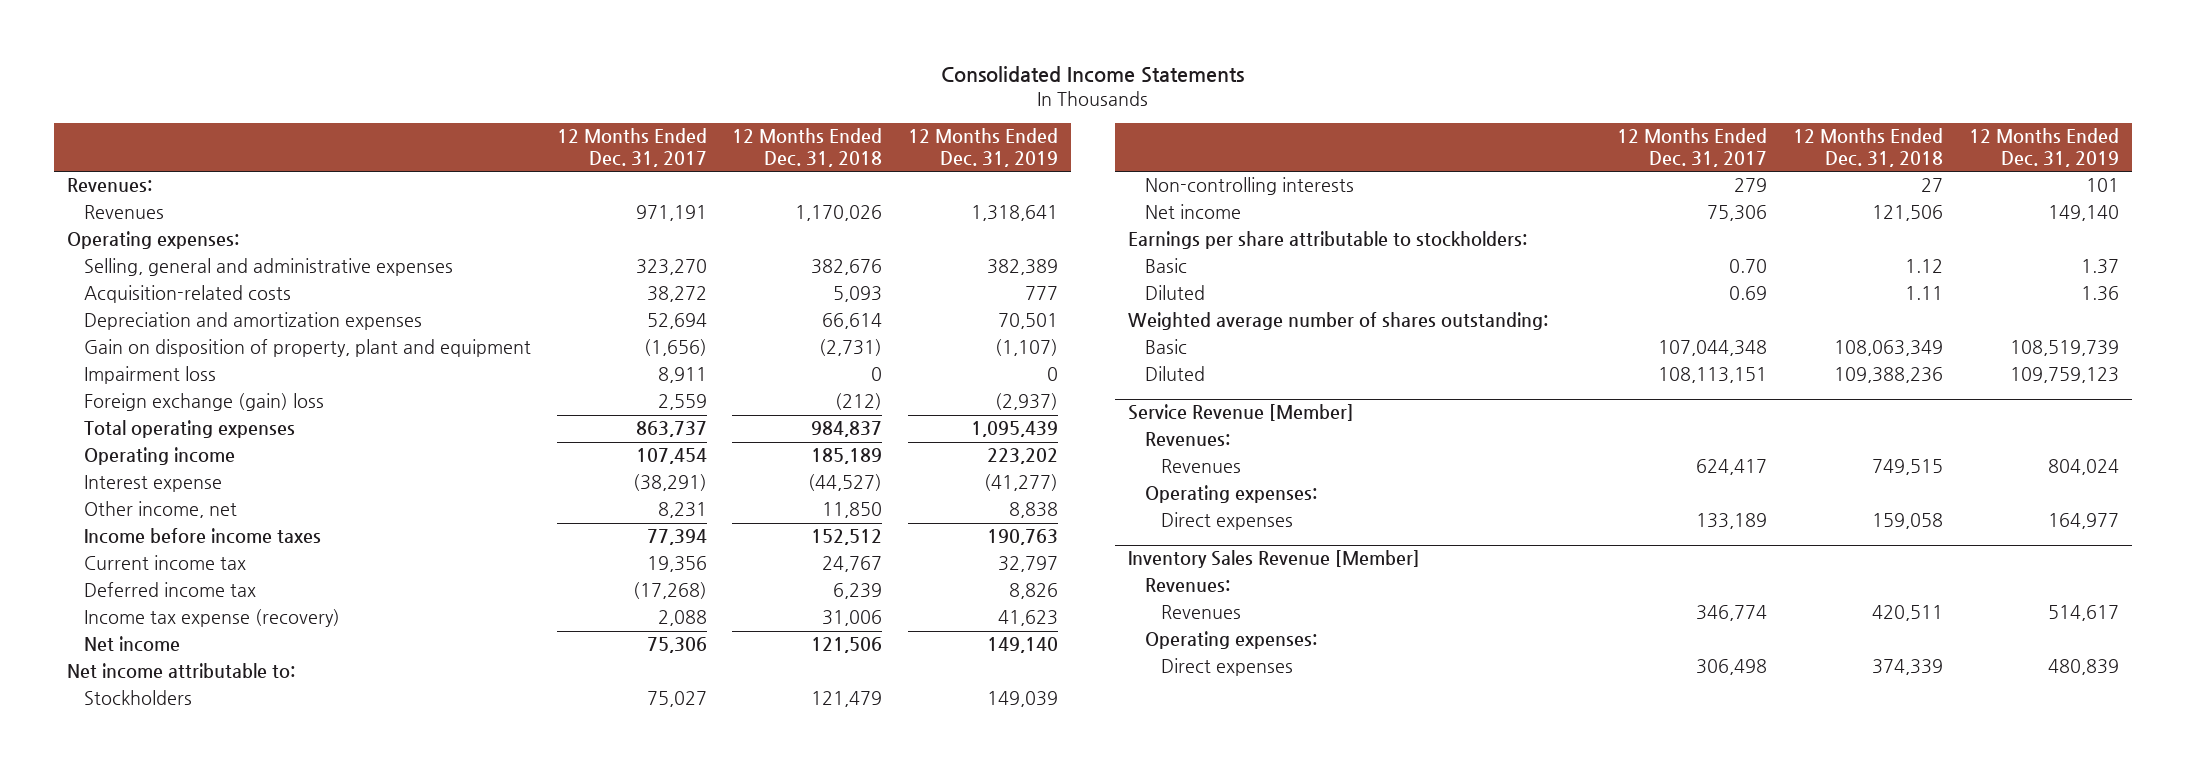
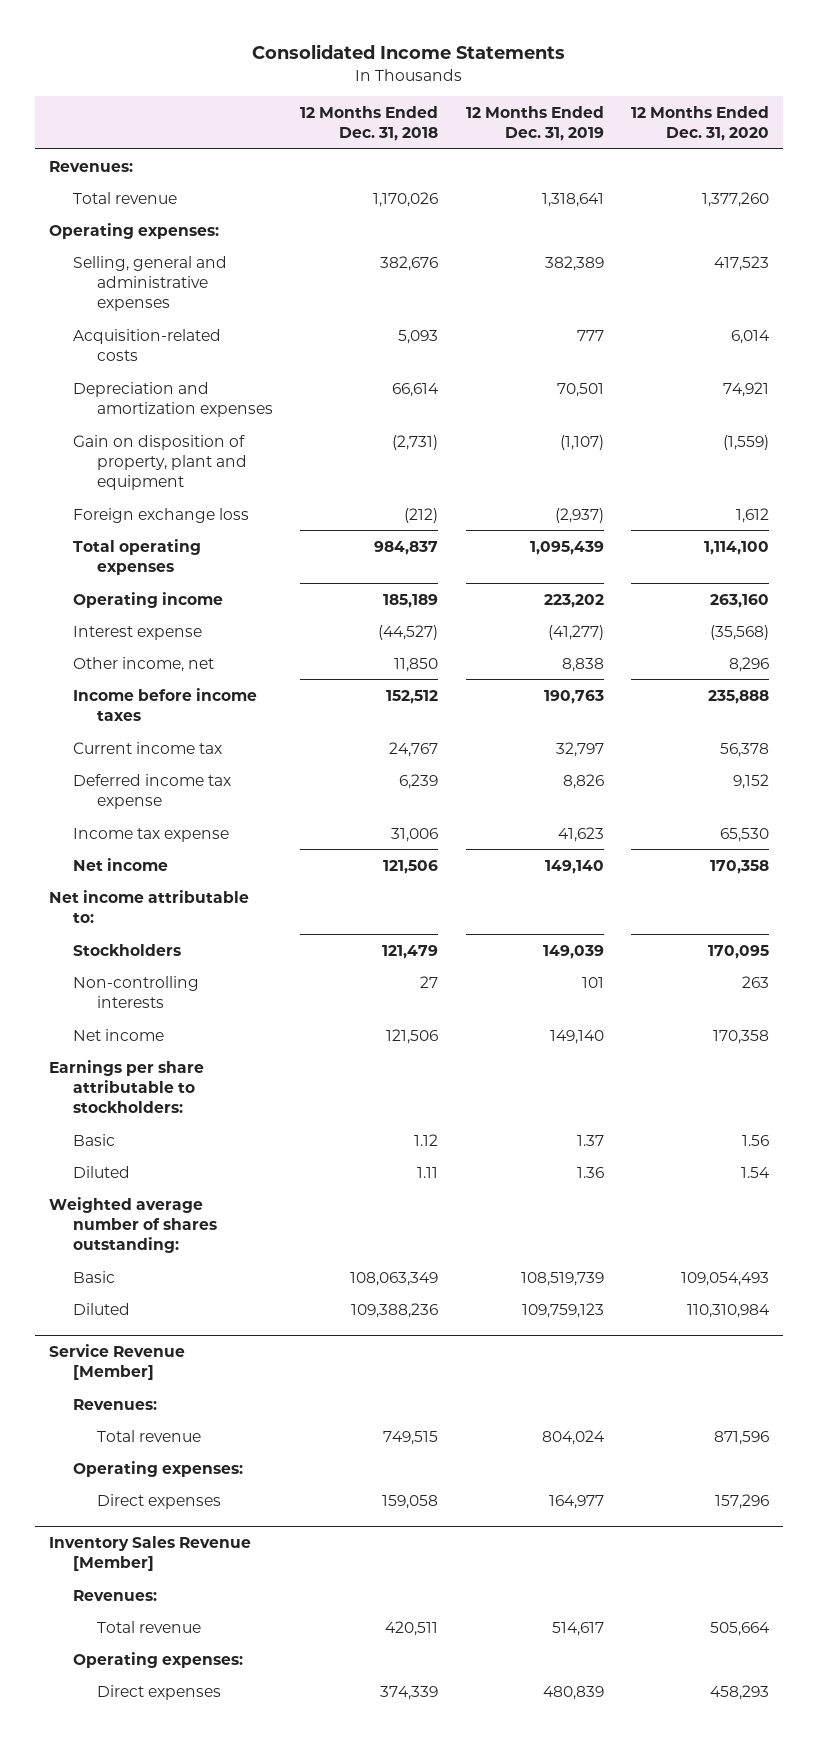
[556,127,707,167] 12 Months Ended Dec. 31, 2017 -> none
none -> [630,105,769,142] 12 Months Ended Dec. 31, 2020
[83,205,164,220] Revenues -> [72,191,177,204] Total revenue
[83,366,216,385] Impairment loss -> none
[83,393,324,412] Foreign exchange (gain) loss -> [72,507,249,523] Foreign exchange loss
[83,582,256,598] Deferred income tax -> [72,773,231,809] Deferred income tax expense
[83,609,340,628] Income tax expense (recovery) -> [72,827,229,842] Income tax expense
[1161,459,1242,474] Revenues -> [96,1429,201,1442] Total revenue
[1161,605,1242,620] Revenues -> [96,1620,201,1633] Total revenue

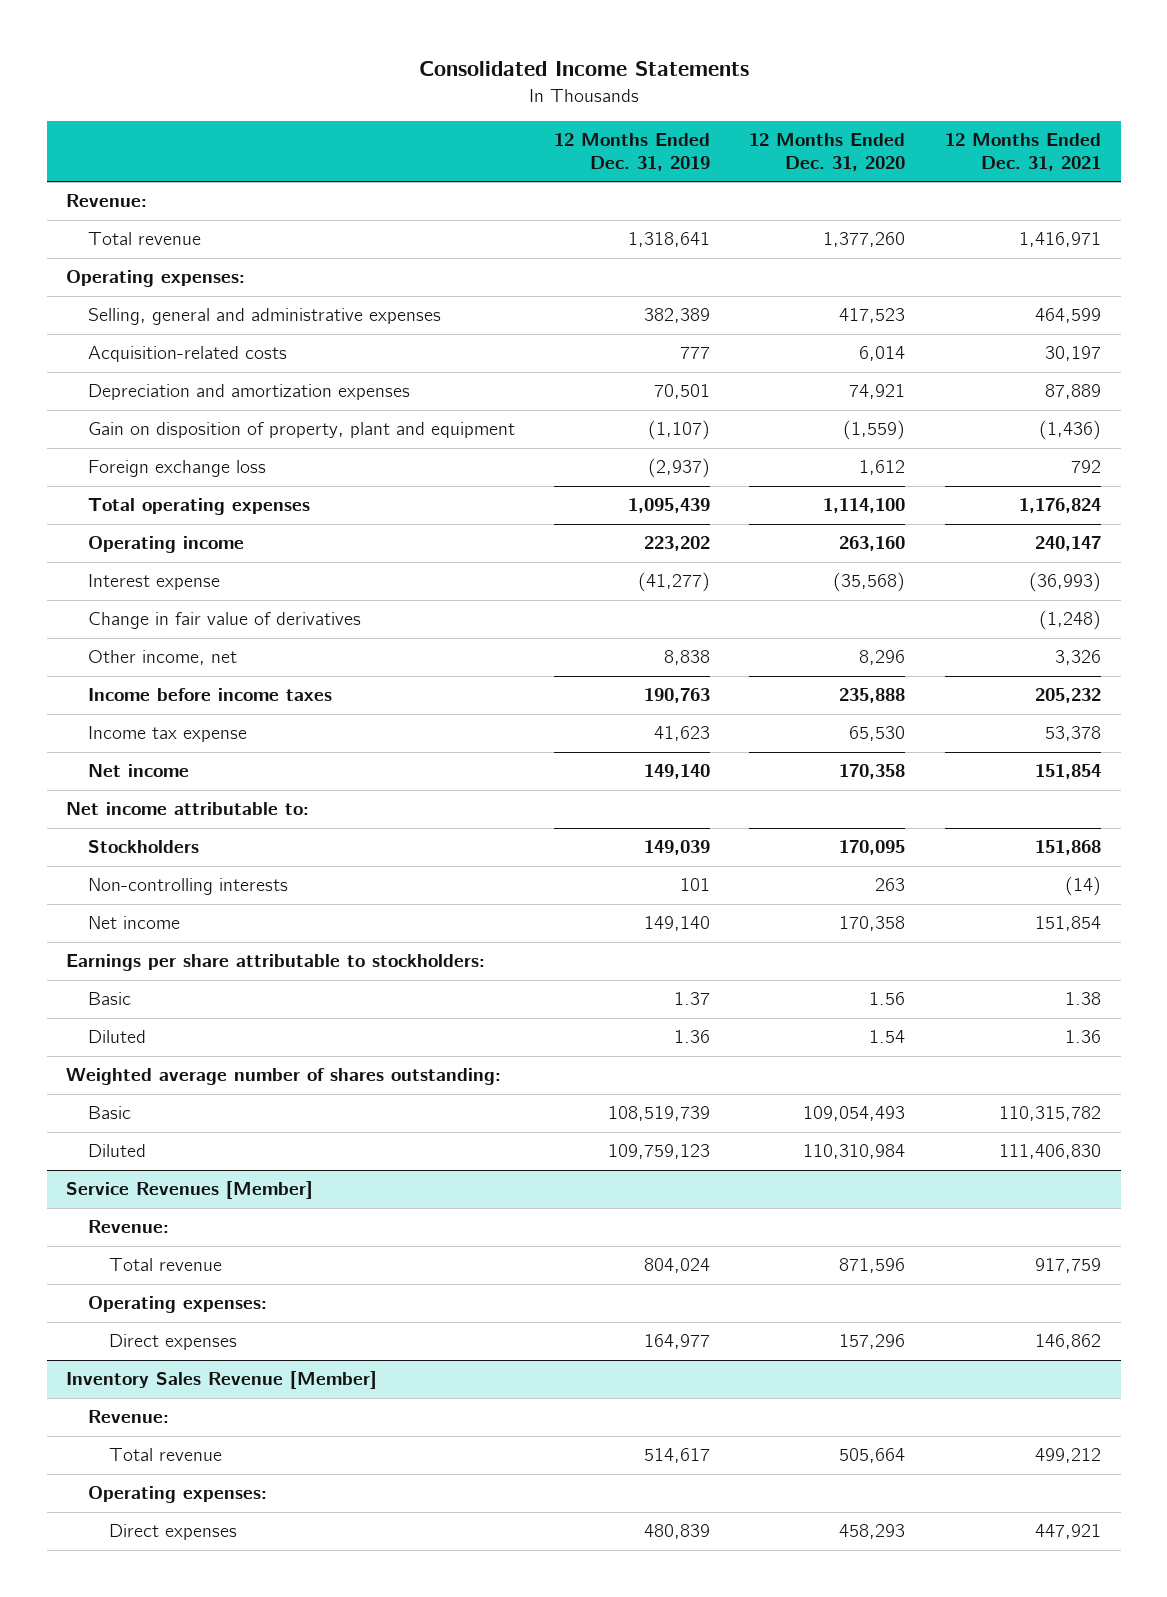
[300,105,439,142] 12 Months Ended Dec. 31, 2018 -> none
none -> [944,132,1101,172] 12 Months Ended Dec. 31, 2021
[48,160,133,172] Revenues: -> [66,194,148,208] Revenue:
none -> [87,612,361,630] Change in fair value of derivatives
[72,741,222,754] Current income tax -> none
[72,773,231,809] Deferred income tax expense -> none
[48,1343,185,1381] Service Revenue [Member] -> [66,1181,314,1200] Service Revenues [Member]
[72,1398,157,1410] Revenues: -> [87,1220,169,1234] Revenue:
[72,1589,157,1601] Revenues: -> [87,1410,169,1424] Revenue:

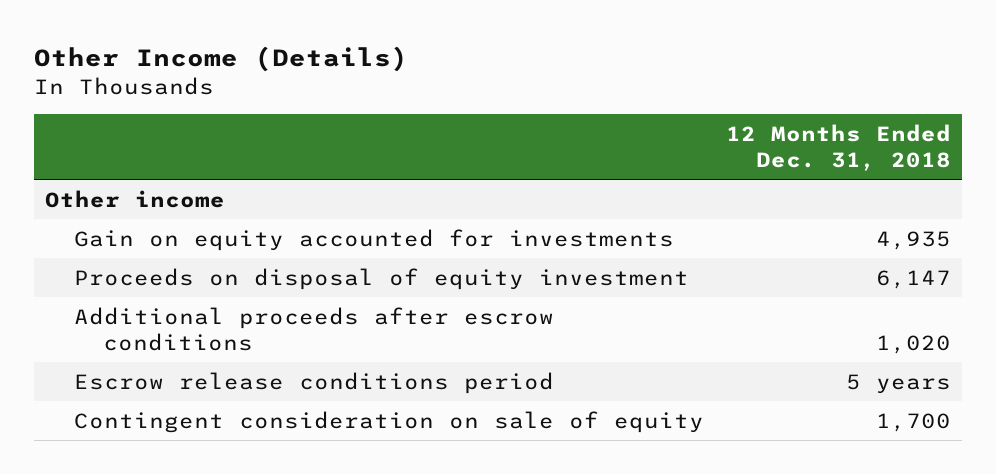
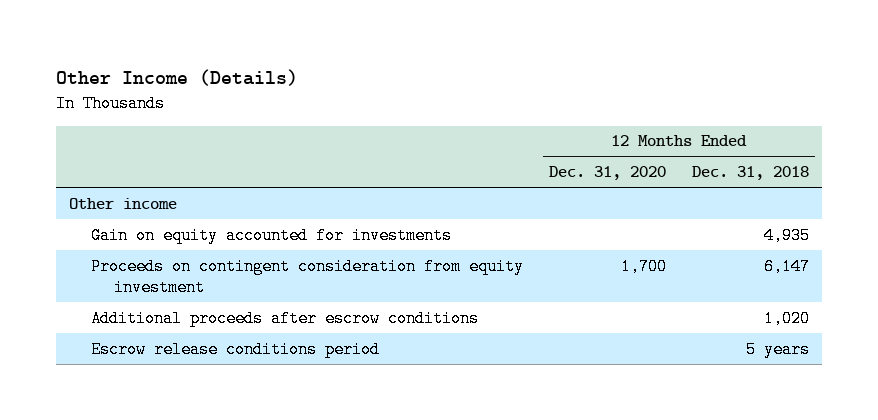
none -> [549,166,667,181] Dec. 31, 2020
[73,267,689,290] Proceeds on disposal of equity investment -> [91,257,525,296] Proceeds on contingent consideration from equity investment
[73,410,704,433] Contingent consideration on sale of equity -> none

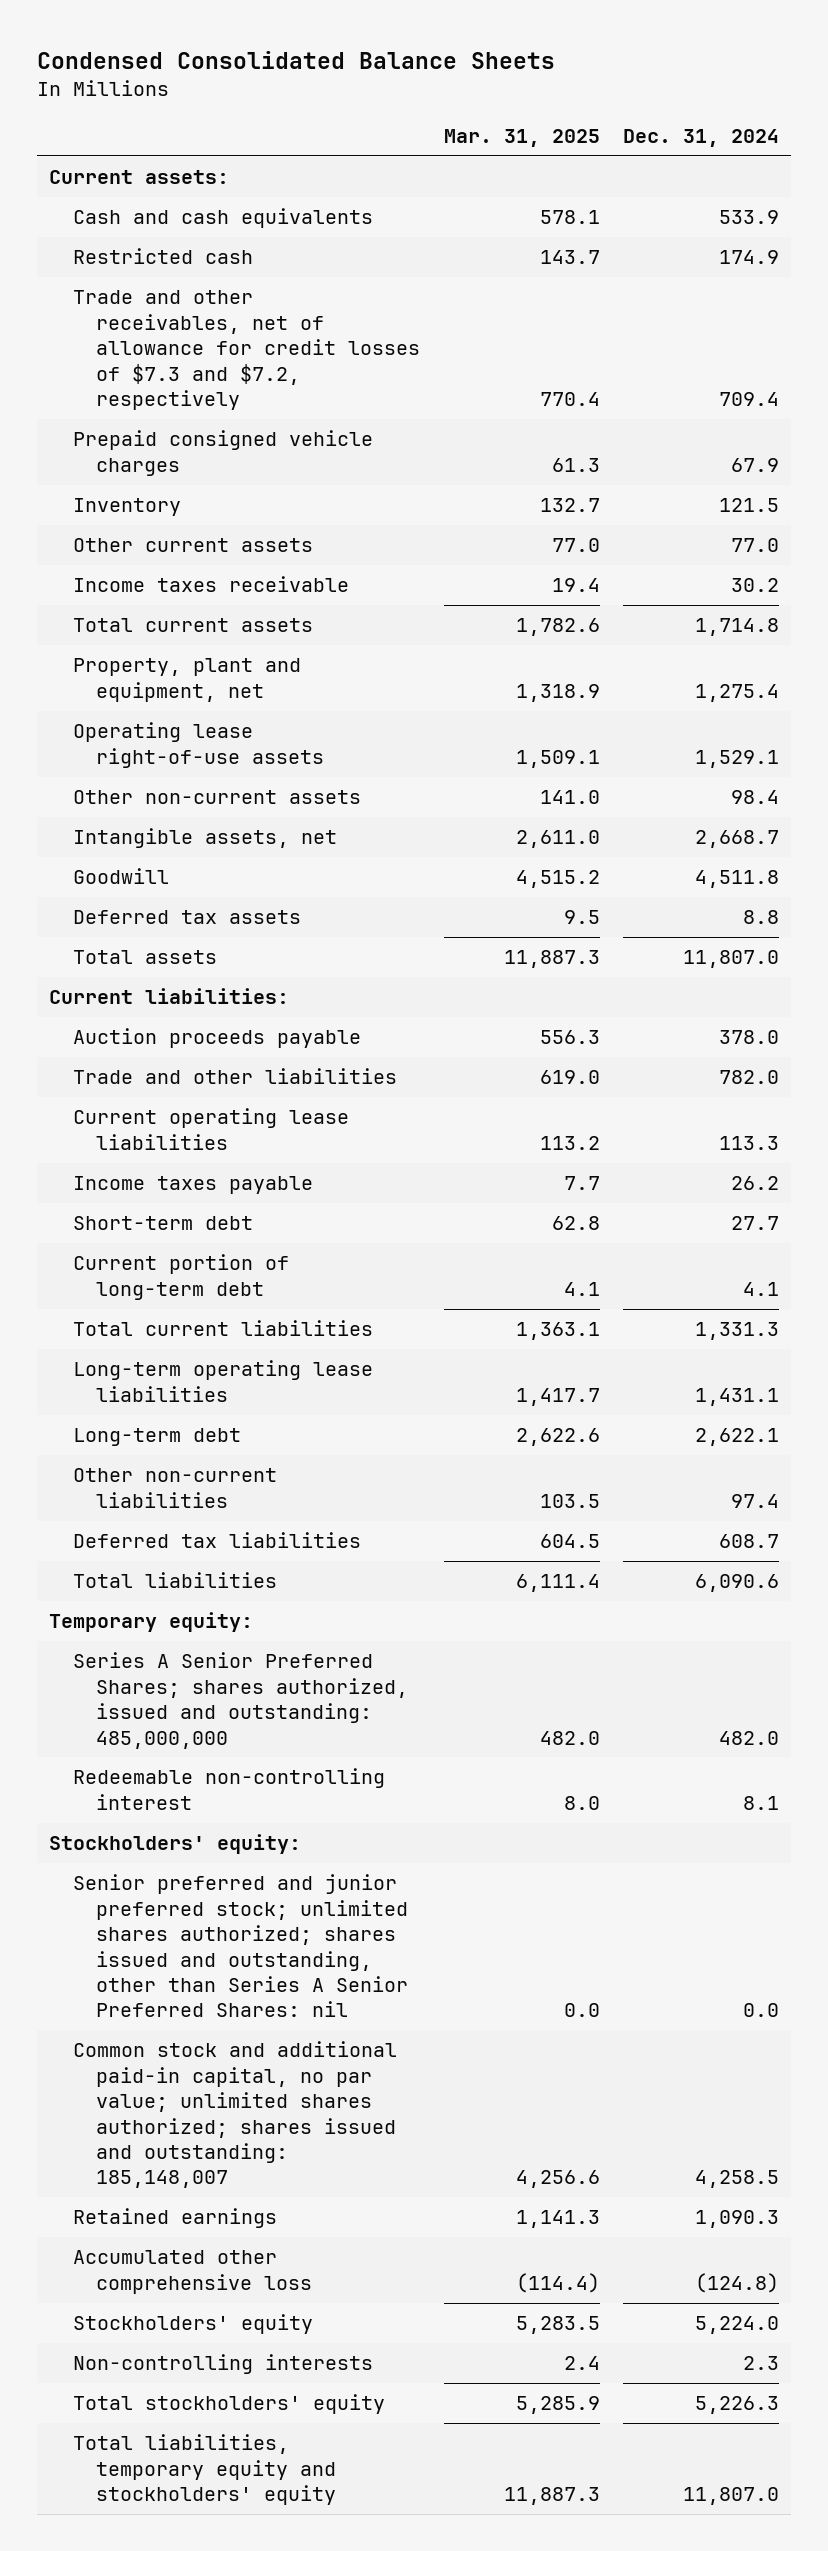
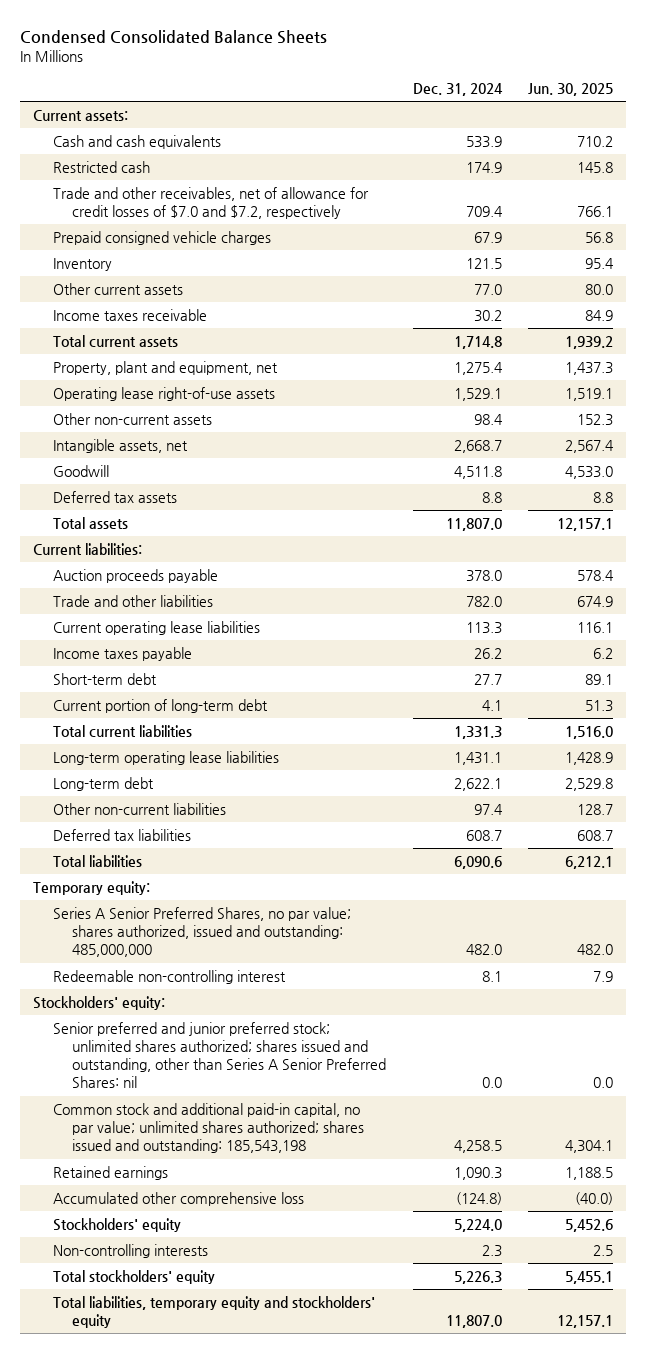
[443,129,600,148] Mar. 31, 2025 -> none
none -> [528,83,614,97] Jun. 30, 2025
[72,290,421,410] Trade and other receivables, net of allowance for credit losses of $7.3 and $7.2, respectively -> [52,187,369,220] Trade and other receivables, net of allowance for credit losses of $7.0 and $7.2, respectively
[72,1652,409,1749] Series A Senior Preferred Shares; shares authorized, issued and outstanding: 485,000,000 -> [52,907,351,958] Series A Senior Preferred Shares, no par value; shares authorized, issued and outstanding: 485,000,000
[72,2041,397,2189] Common stock and additional paid-in capital, no par value; unlimited shares authorized; shares issued and outstanding: 185,148,007 -> [52,1103,365,1154] Common stock and additional paid-in capital, no par value; unlimited shares authorized; shares issued and outstanding: 185,543,198

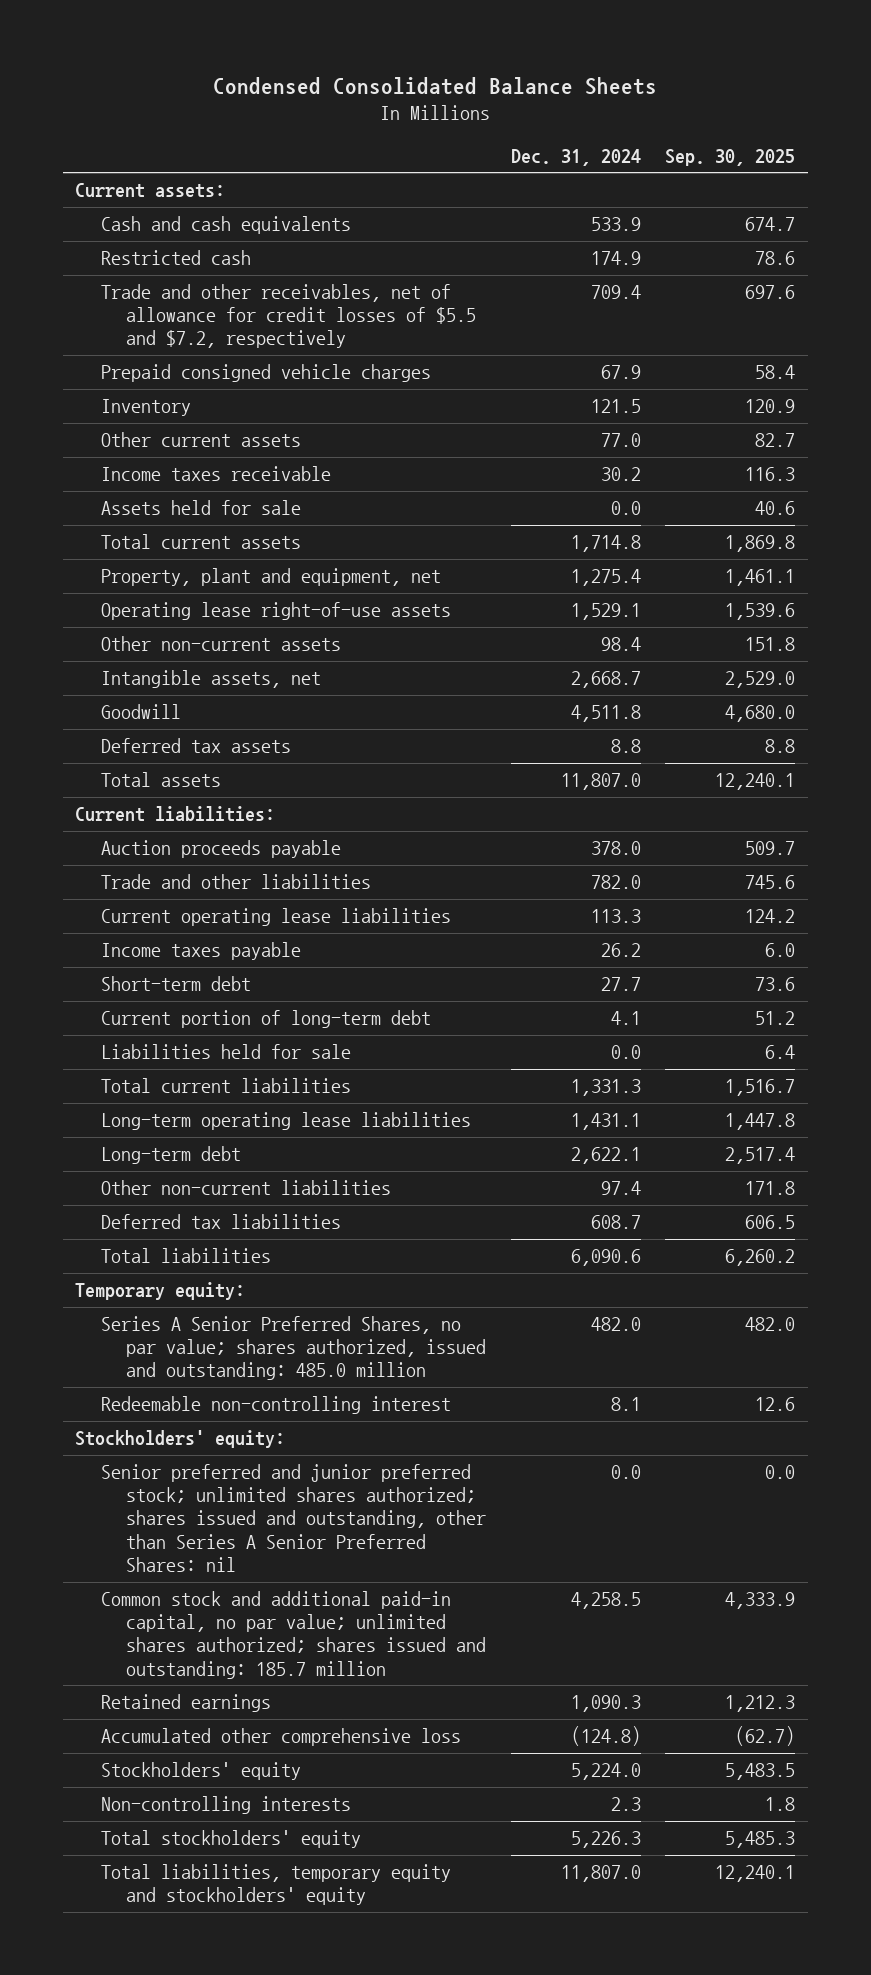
[528,83,614,97] Jun. 30, 2025 -> none
none -> [665,148,796,166] Sep. 30, 2025
[52,187,369,220] Trade and other receivables, net of allowance for credit losses of $7.0 and $7.2, respectively -> [100,283,477,349] Trade and other receivables, net of allowance for credit losses of $5.5 and $7.2, respectively
none -> [100,499,301,515] Assets held for sale
none -> [100,1043,351,1059] Liabilities held for sale
[52,907,351,958] Series A Senior Preferred Shares, no par value; shares authorized, issued and outstanding: 485,000,000 -> [100,1315,487,1381] Series A Senior Preferred Shares, no par value; shares authorized, issued and outstanding: 485.0 million
[52,1103,365,1154] Common stock and additional paid-in capital, no par value; unlimited shares authorized; shares issued and outstanding: 185,543,198 -> [100,1590,487,1679] Common stock and additional paid-in capital, no par value; unlimited shares authorized; shares issued and outstanding: 185.7 million

